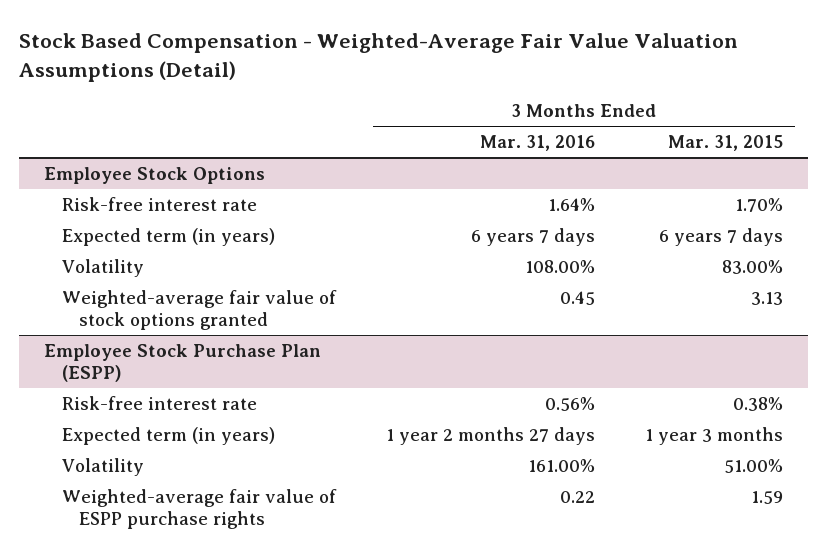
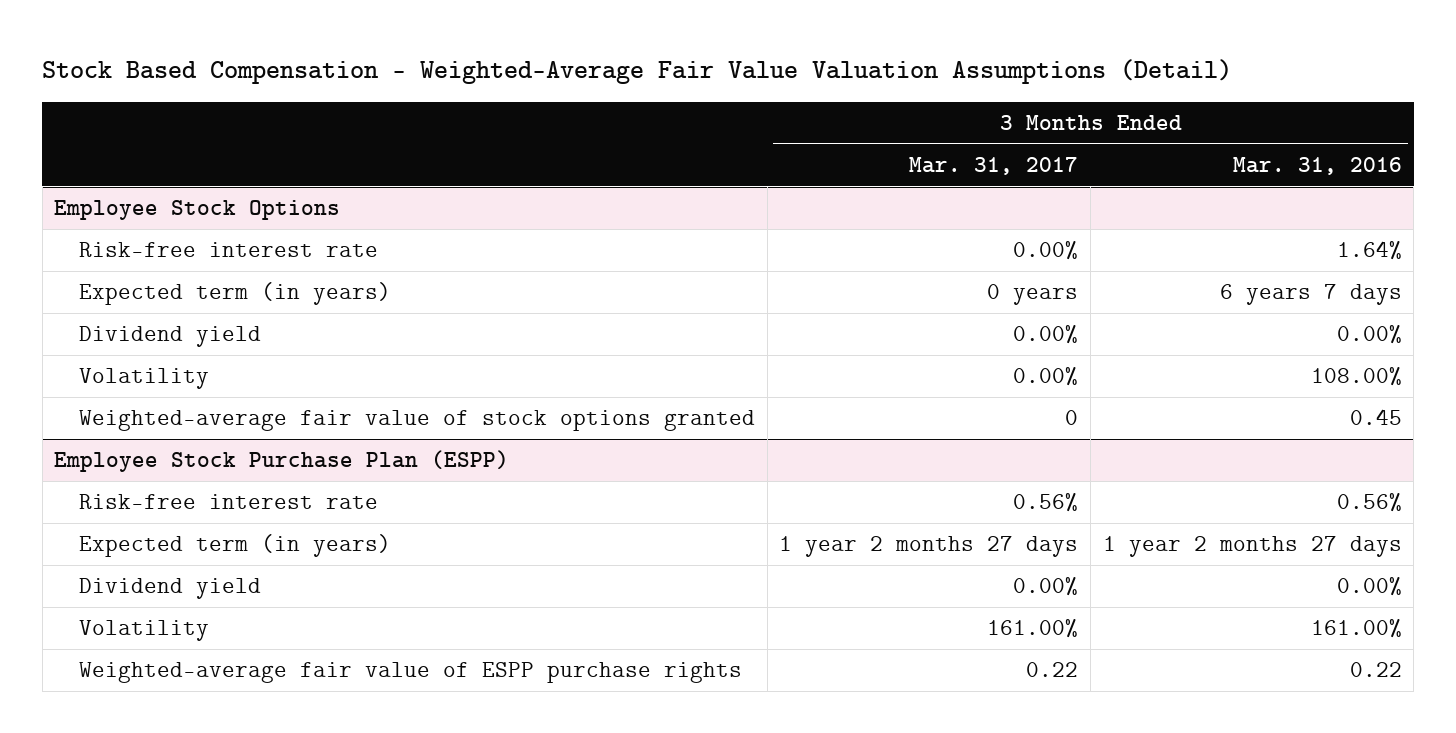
[667,135,783,152] Mar. 31, 2015 -> none
none -> [909,157,1079,176] Mar. 31, 2017
none -> [79,326,262,348] Dividend yield
none -> [79,578,262,600] Dividend yield

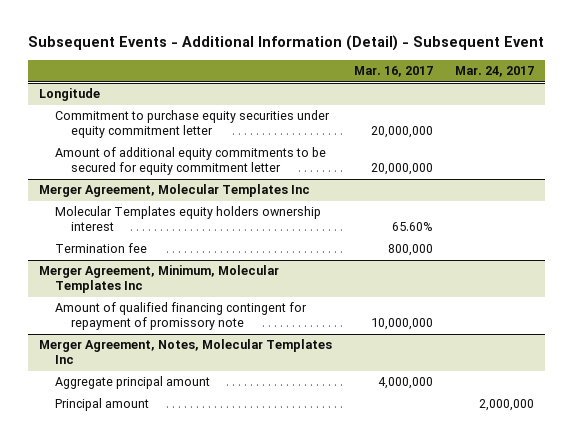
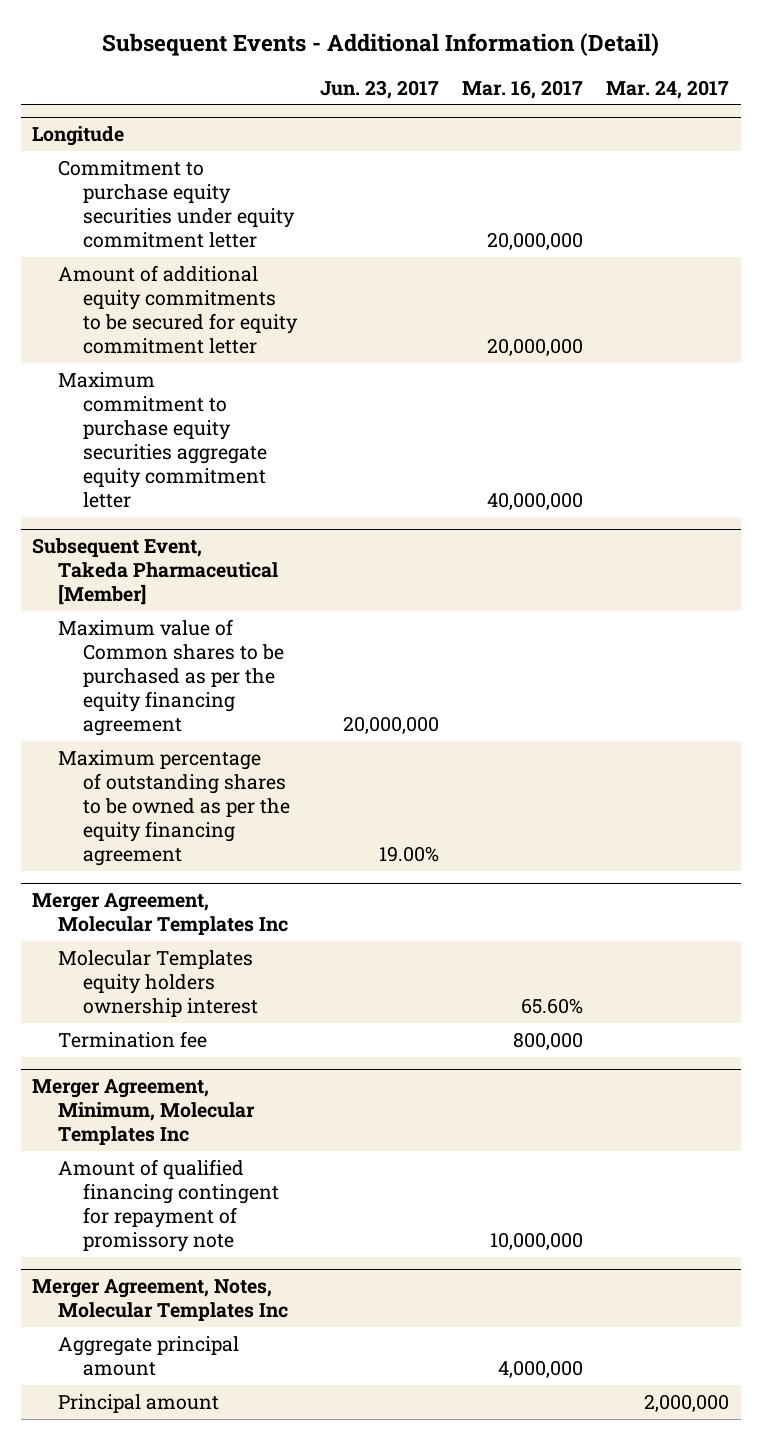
[28,35,545,52] Subsequent Events - Additional Information (Detail) - Subsequent Event -> [101,33,659,57] Subsequent Events - Additional Information (Detail)
none -> [319,79,439,99] Jun. 23, 2017
none -> [57,371,267,509] Maximum commitment to purchase equity securities aggregate equity commitment letter
none -> [32,537,278,606] Subsequent Event, Takeda Pharmaceutical [Member]
none -> [57,618,284,737] Maximum value of Common shares to be purchased as per the equity financing agreement
none -> [57,749,290,867] Maximum percentage of outstanding shares to be owned as per the equity financing agreement

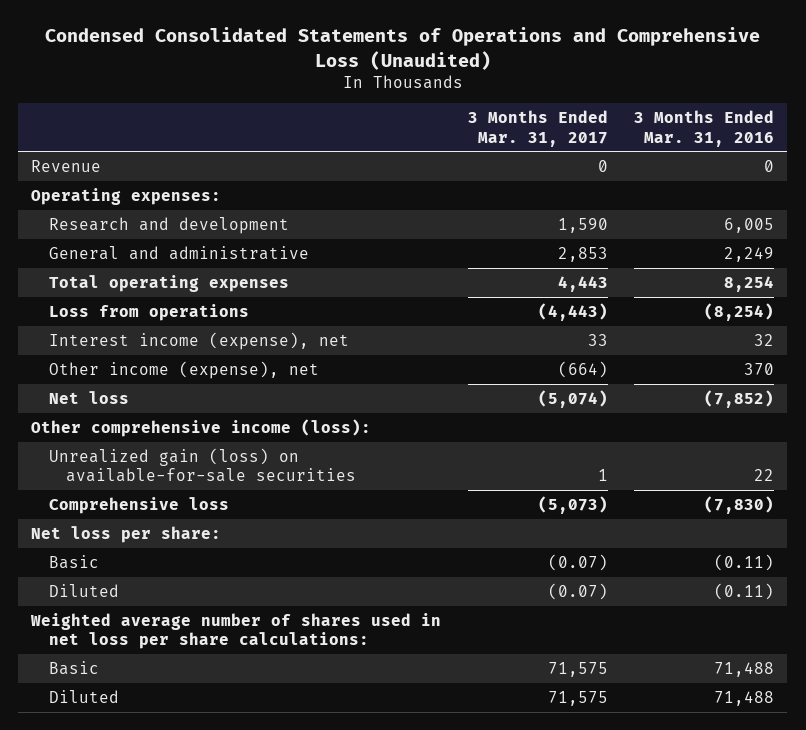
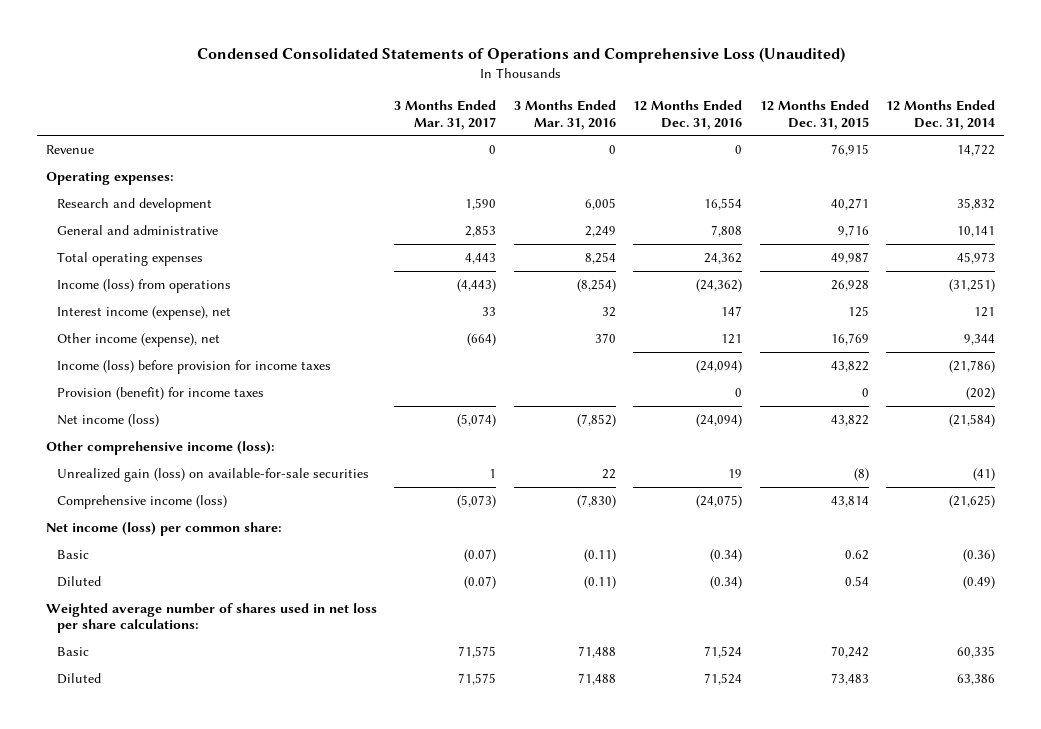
none -> [633,100,743,130] 12 Months Ended Dec. 31, 2016
none -> [759,100,869,130] 12 Months Ended Dec. 31, 2015
none -> [886,100,996,130] 12 Months Ended Dec. 31, 2014
[48,303,249,321] Loss from operations -> [57,278,232,293] Income (loss) from operations
none -> [57,359,332,374] Income (loss) before provision for income taxes
none -> [57,386,265,400] Provision (benefit) for income taxes
[48,390,129,404] Net loss -> [57,413,160,427] Net income (loss)
[48,496,229,514] Comprehensive loss -> [57,494,228,509] Comprehensive income (loss)
[31,525,222,543] Net loss per share: -> [46,521,283,536] Net income (loss) per common share:

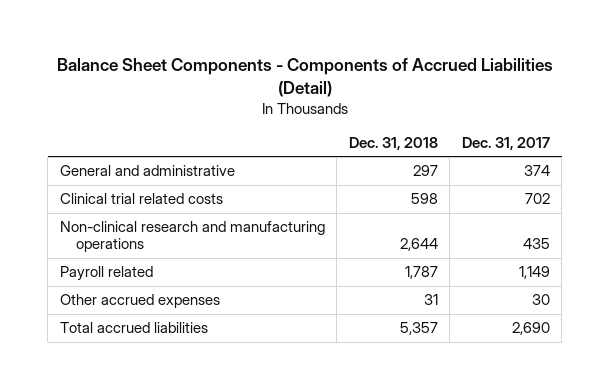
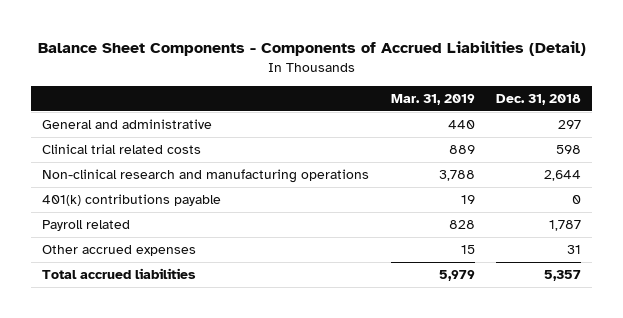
[461,136,550,150] Dec. 31, 2017 -> none
none -> [390,93,475,105] Mar. 31, 2019
none -> [42,194,222,207] 401(k) contributions payable

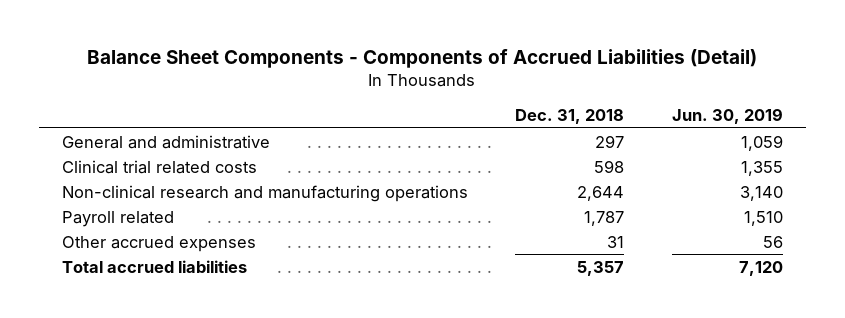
[390,93,475,105] Mar. 31, 2019 -> none
none -> [671,108,783,125] Jun. 30, 2019
[42,194,222,207] 401(k) contributions payable -> none

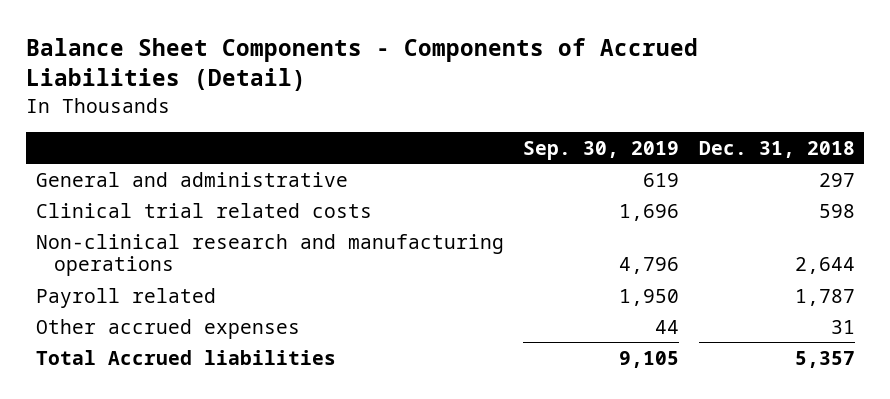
[671,108,783,125] Jun. 30, 2019 -> none
none -> [523,140,680,160] Sep. 30, 2019
[62,259,248,273] Total accrued liabilities -> [35,349,336,365] Total Accrued liabilities

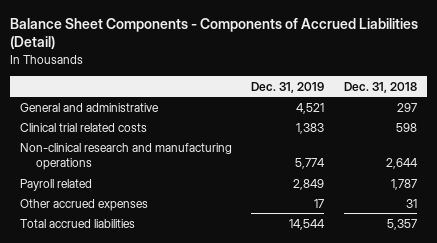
[523,140,680,160] Sep. 30, 2019 -> none
none -> [251,81,325,93] Dec. 31, 2019
[35,349,336,365] Total Accrued liabilities -> [19,218,135,228] Total accrued liabilities

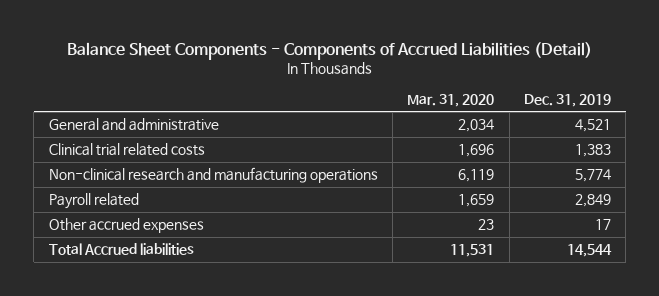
[344,81,418,93] Dec. 31, 2018 -> none
none -> [407,93,495,107] Mar. 31, 2020
[19,218,135,228] Total accrued liabilities -> [48,243,194,256] Total Accrued liabilities

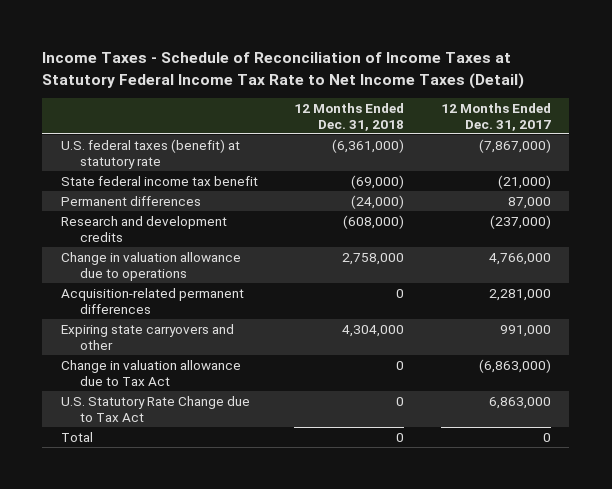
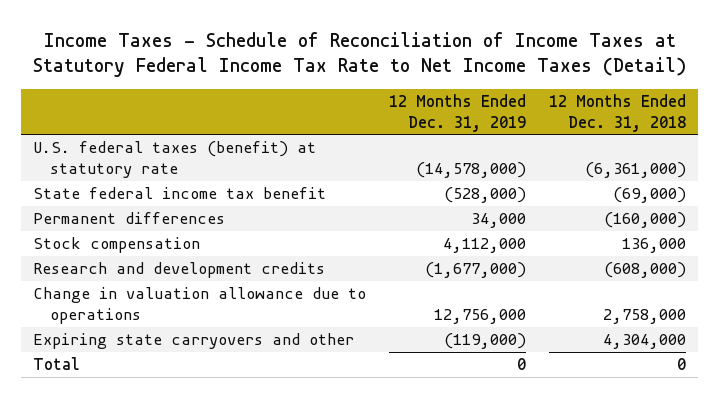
[440,102,551,131] 12 Months Ended Dec. 31, 2017 -> none
none -> [389,93,527,132] 12 Months Ended Dec. 31, 2019
[351,194,405,209] (24,000) -> [604,212,687,229] (160,000)
none -> [32,237,200,254] Stock compensation
[60,287,244,314] Acquisition-related permanent differences -> none
[60,359,241,386] Change in valuation allowance due to Tax Act -> none
[60,395,250,422] U.S. Statutory Rate Change due to Tax Act -> none

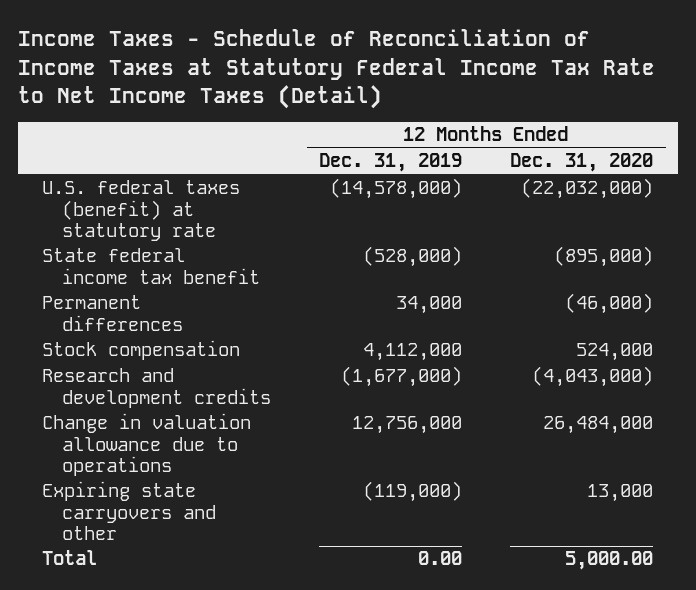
[549,93,687,132] 12 Months Ended Dec. 31, 2018 -> none
none -> [510,153,654,173] Dec. 31, 2020
[517,358,527,371] 0 -> [417,551,462,566] 0.00

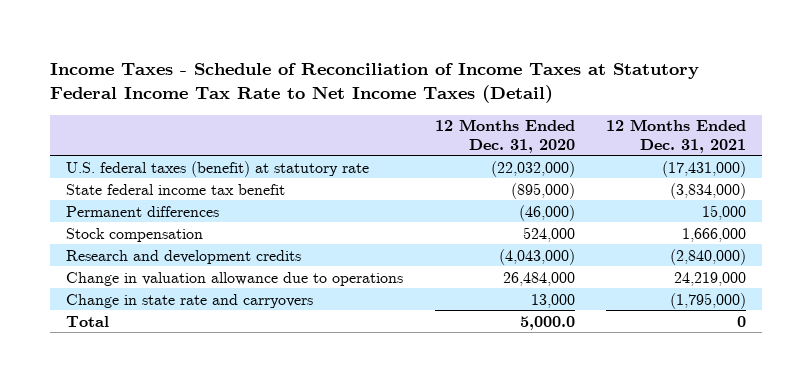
[318,153,462,173] Dec. 31, 2019 -> none
none -> [606,119,747,153] 12 Months Ended Dec. 31, 2021
[42,481,216,540] Expiring state carryovers and other -> none
none -> [66,293,314,308] Change in state rate and carryovers
[565,551,654,571] 5,000.00 -> [519,315,575,330] 5,000.0

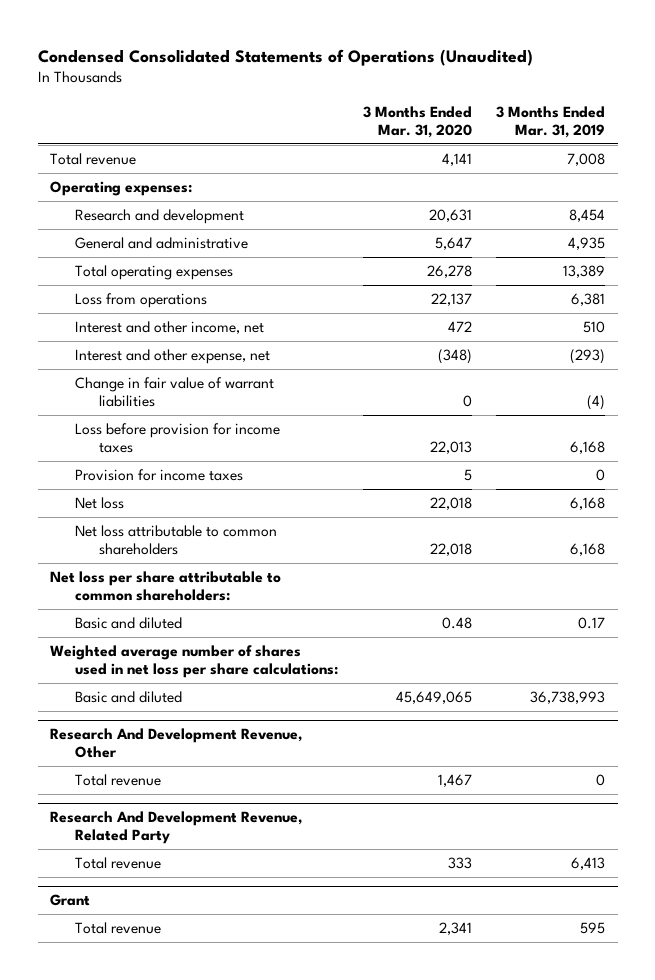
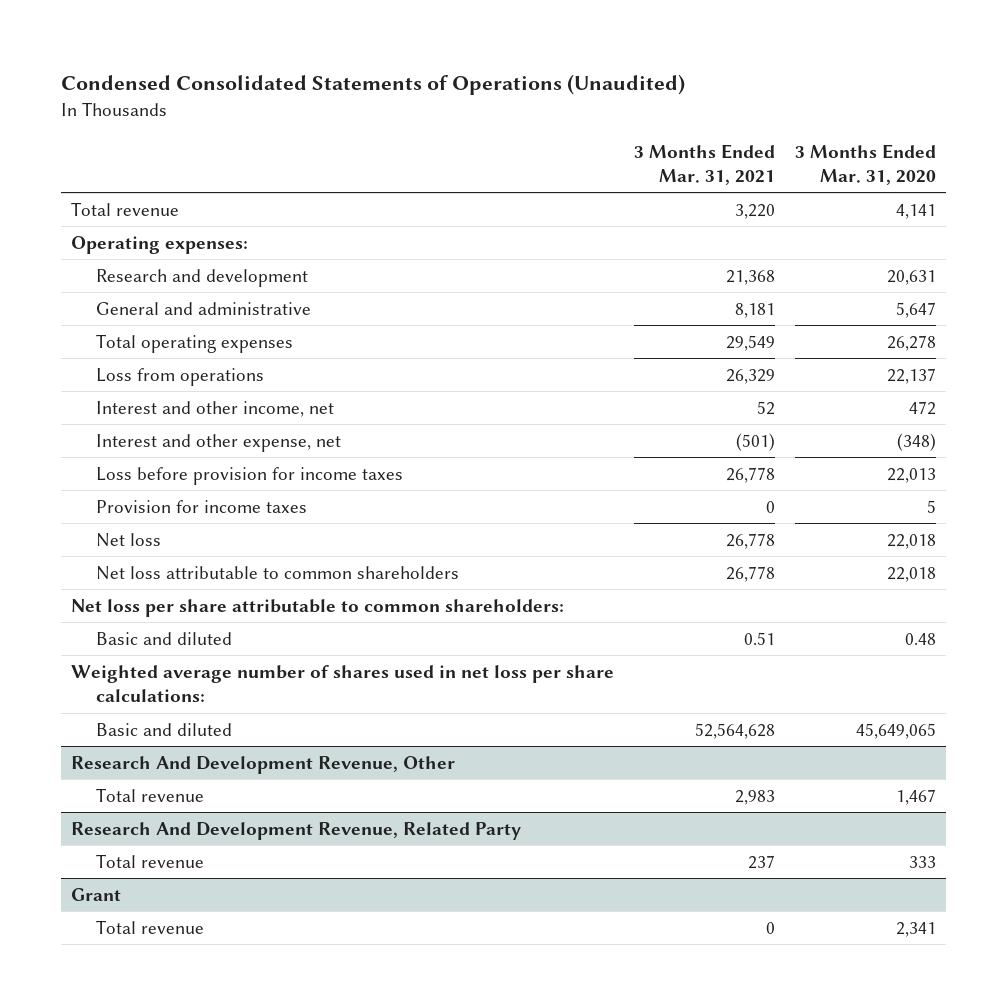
[496,105,606,138] 3 Months Ended Mar. 31, 2019 -> none
none -> [634,143,776,185] 3 Months Ended Mar. 31, 2021
[74,376,274,408] Change in fair value of warrant liabilities -> none

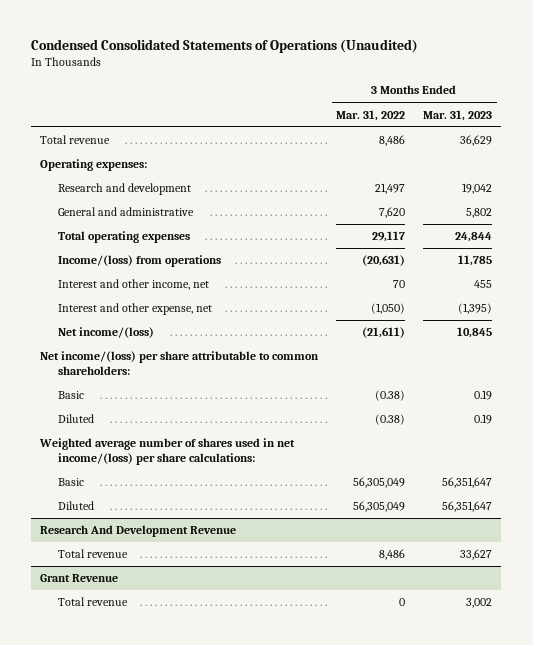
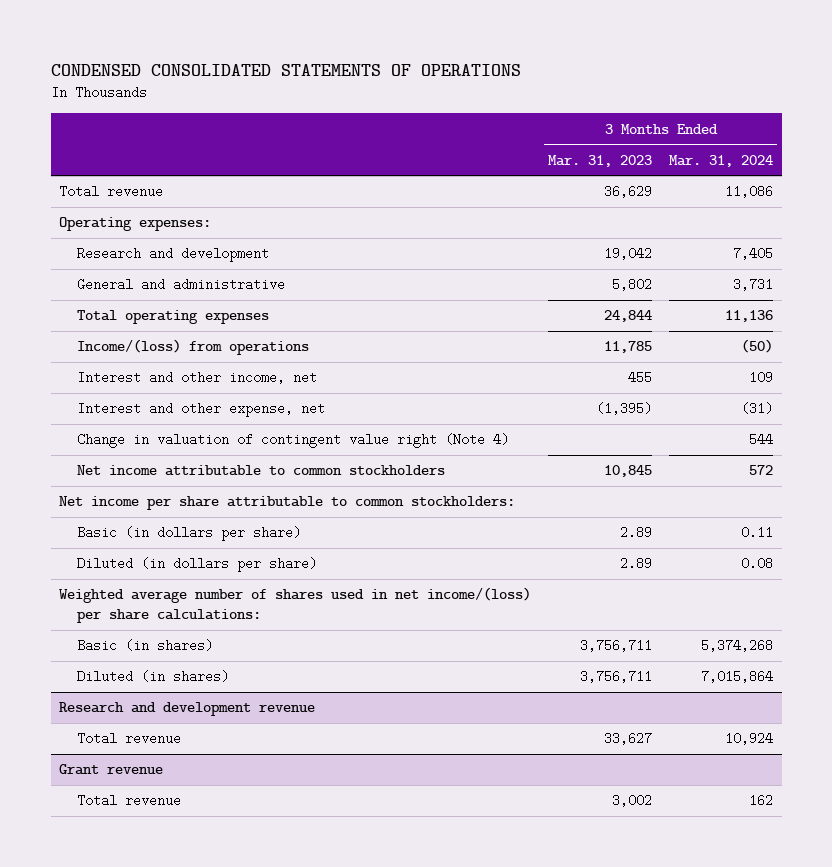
[31,38,419,53] Condensed Consolidated Statements of Operations (Unaudited) -> [50,63,521,76] CONDENSED CONSOLIDATED STATEMENTS OF OPERATIONS
[336,109,406,121] Mar. 31, 2022 -> none
none -> [669,154,774,167] Mar. 31, 2024
none -> [76,433,509,449] Change in valuation of contingent value right (Note 4)
[57,327,154,339] Net income/(loss) -> [76,465,445,477] Net income attributable to common stockholders
[40,351,320,376] Net income/(loss) per share attributable to common shareholders: -> [59,496,516,511] Net income per share attributable to common stockholders:
[57,391,84,400] Basic -> [76,526,301,542] Basic (in dollars per share)
[474,390,493,401] 0.19 -> [620,526,653,540] 2.89
[57,414,94,424] Diluted -> [76,557,317,573] Diluted (in dollars per share)
[474,414,493,425] 0.19 -> [620,557,653,571] 2.89
[57,478,84,487] Basic -> [76,639,213,653] Basic (in shares)
[442,477,493,489] 56,351,647 -> [580,639,653,653] 3,756,711
[57,501,94,511] Diluted -> [76,670,229,684] Diluted (in shares)
[442,501,493,513] 56,351,647 -> [580,670,653,684] 3,756,711
[40,525,237,538] Research And Development Revenue -> [59,702,316,717] Research and development revenue
[40,574,119,583] Grant Revenue -> [59,764,164,776] Grant revenue

